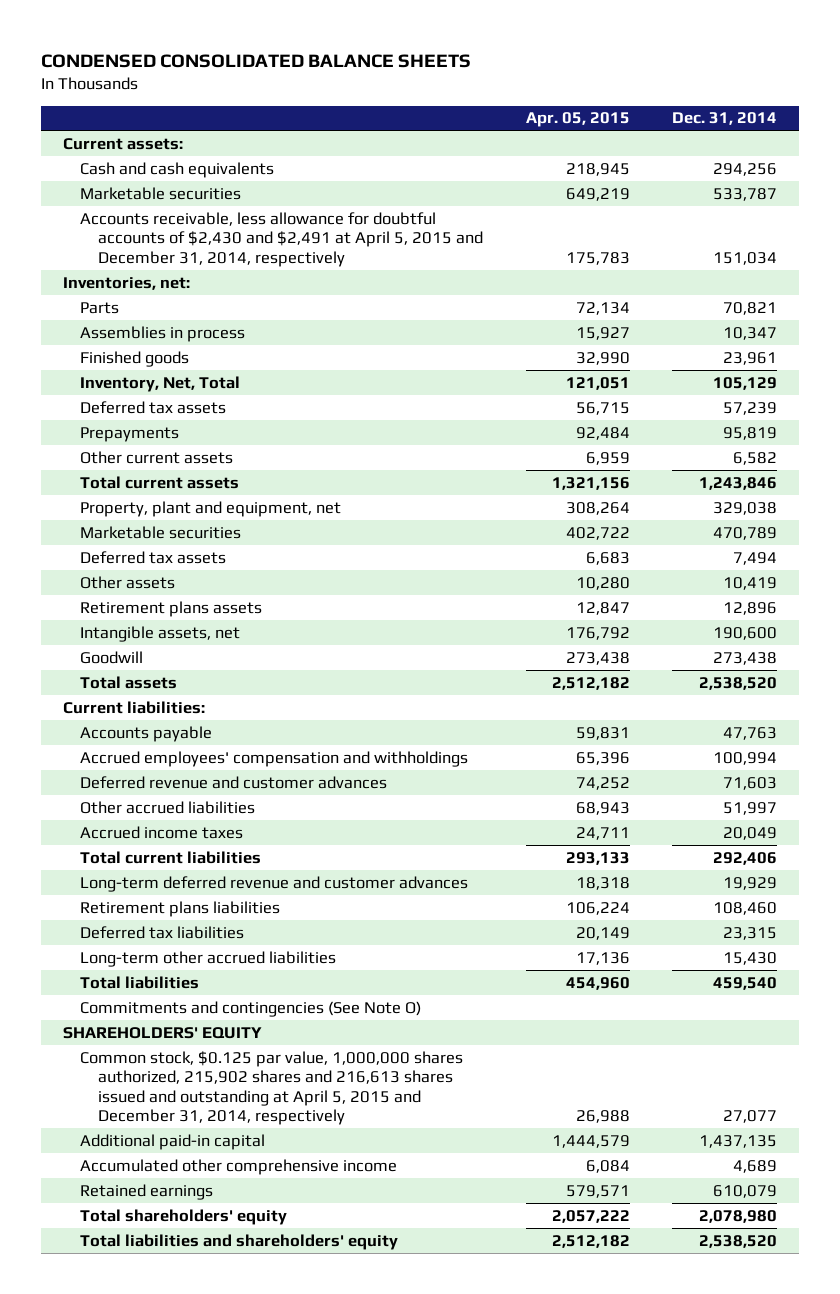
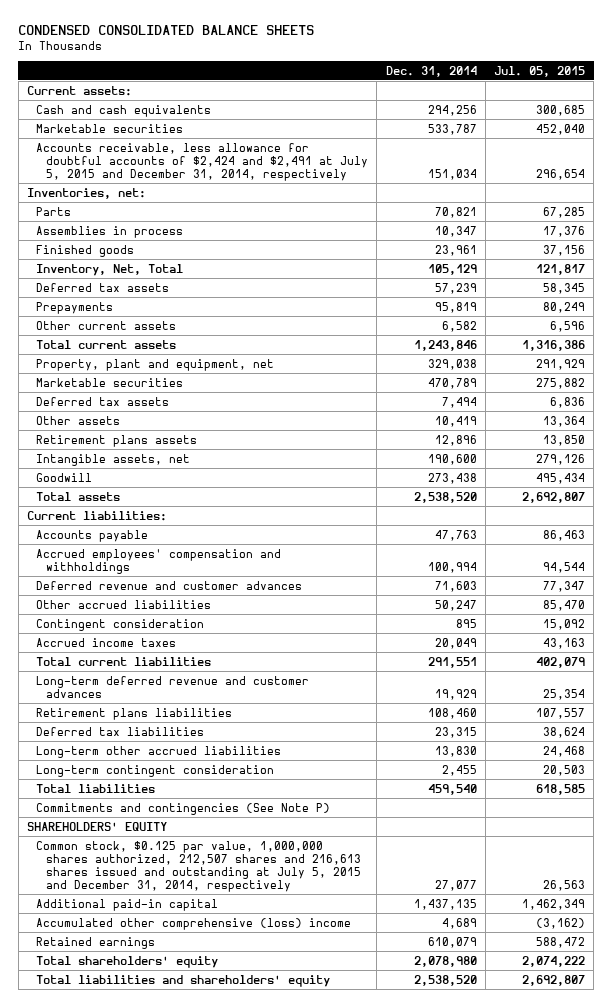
[525,112,630,128] Apr. 05, 2015 -> none
none -> [493,65,585,77] Jul. 05, 2015
[80,211,483,267] Accounts receivable, less allowance for doubtful accounts of $2,430 and $2,491 at April 5, 2015 and December 31, 2014, respectively -> [36,142,369,181] Accounts receivable, less allowance for doubtful accounts of $2,424 and $2,491 at July 5, 2015 and December 31, 2014, respectively
[723,801,778,815] 51,997 -> [434,599,477,611] 50,247
none -> [36,618,205,631] Contingent consideration
[713,851,778,865] 292,406 -> [427,656,477,668] 291,551
[723,951,778,965] 15,430 -> [434,745,477,757] 13,830
none -> [36,764,275,777] Long-term contingent consideration
[80,1000,422,1017] Commitments and contingencies (See Note O) -> [36,802,331,815] Commitments and contingencies (See Note P)
[80,1050,464,1125] Common stock, $0.125 par value, 1,000,000 shares authorized, 215,902 shares and 216,613 shares issued and outstanding at April 5, 2015 and December 31, 2014, respectively -> [36,840,362,892] Common stock, $0.125 par value, 1,000,000 shares authorized, 212,507 shares and 216,613 shares issued and outstanding at July 5, 2015 and December 31, 2014, respectively
[80,1158,398,1175] Accumulated other comprehensive income -> [36,917,352,930] Accumulated other comprehensive (loss) income

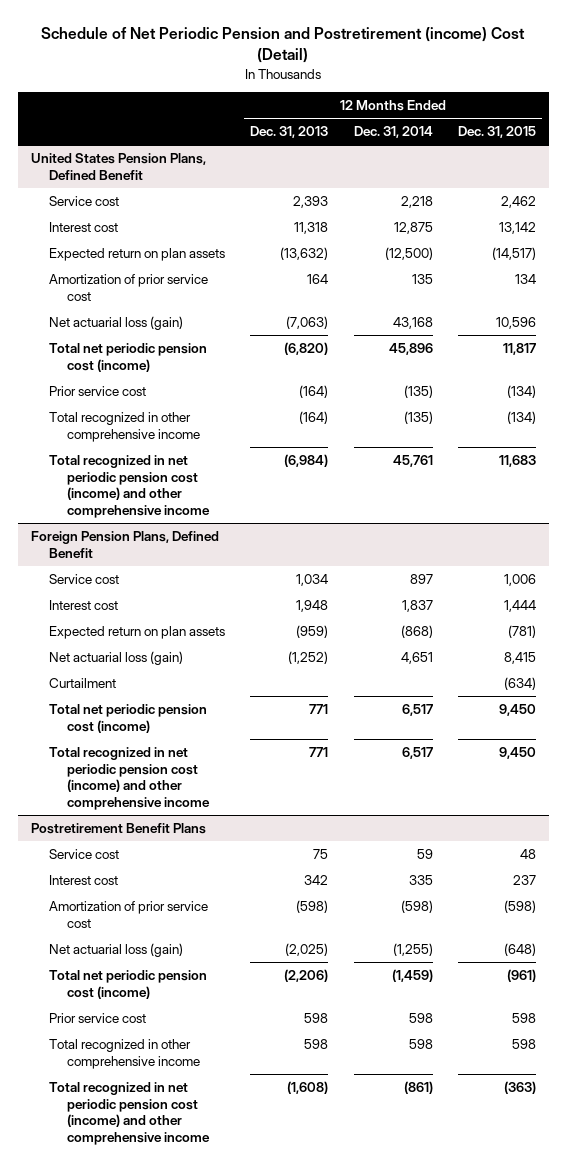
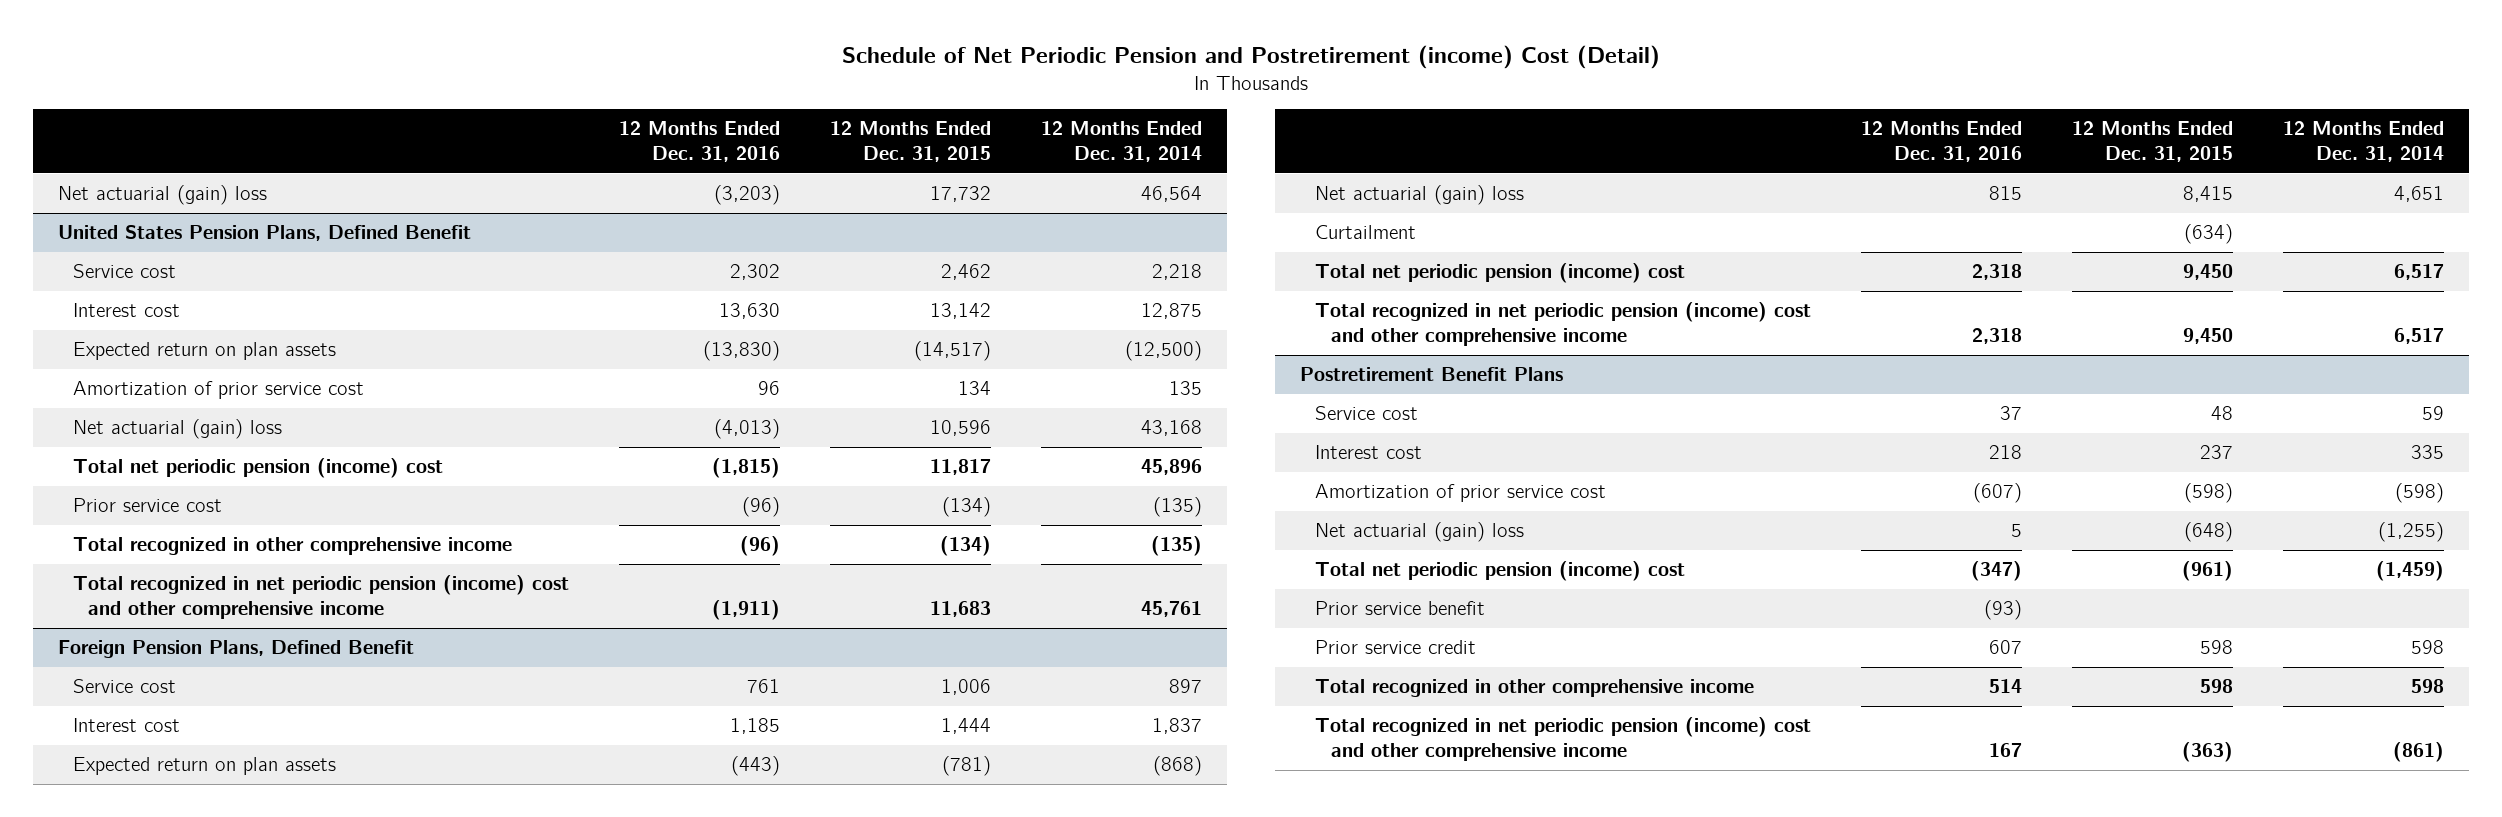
[250,126,329,139] Dec. 31, 2013 -> none
none -> [618,121,780,163] 12 Months Ended Dec. 31, 2016
none -> [57,185,267,206] Net actuarial (gain) loss
[48,316,183,331] Net actuarial loss (gain) -> [72,419,282,440] Net actuarial (gain) loss
[48,343,207,372] Total net periodic pension cost (income) -> [72,458,443,479] Total net periodic pension (income) cost
[48,455,210,519] Total recognized in net periodic pension cost (income) and other comprehensive income -> [72,575,569,620] Total recognized in net periodic pension (income) cost and other comprehensive income
[48,651,183,666] Net actuarial loss (gain) -> [1315,185,1525,206] Net actuarial (gain) loss
[48,704,207,733] Total net periodic pension cost (income) -> [1315,263,1686,284] Total net periodic pension (income) cost
[48,747,210,811] Total recognized in net periodic pension cost (income) and other comprehensive income -> [1315,302,1812,347] Total recognized in net periodic pension (income) cost and other comprehensive income
[48,943,183,958] Net actuarial loss (gain) -> [1315,522,1525,543] Net actuarial (gain) loss
[48,970,207,999] Total net periodic pension cost (income) -> [1315,561,1686,582] Total net periodic pension (income) cost
none -> [1315,601,1486,616] Prior service benefit
[48,1013,146,1024] Prior service cost -> [1315,640,1477,655] Prior service credit
[48,1082,210,1146] Total recognized in net periodic pension cost (income) and other comprehensive income -> [1315,717,1812,762] Total recognized in net periodic pension (income) cost and other comprehensive income

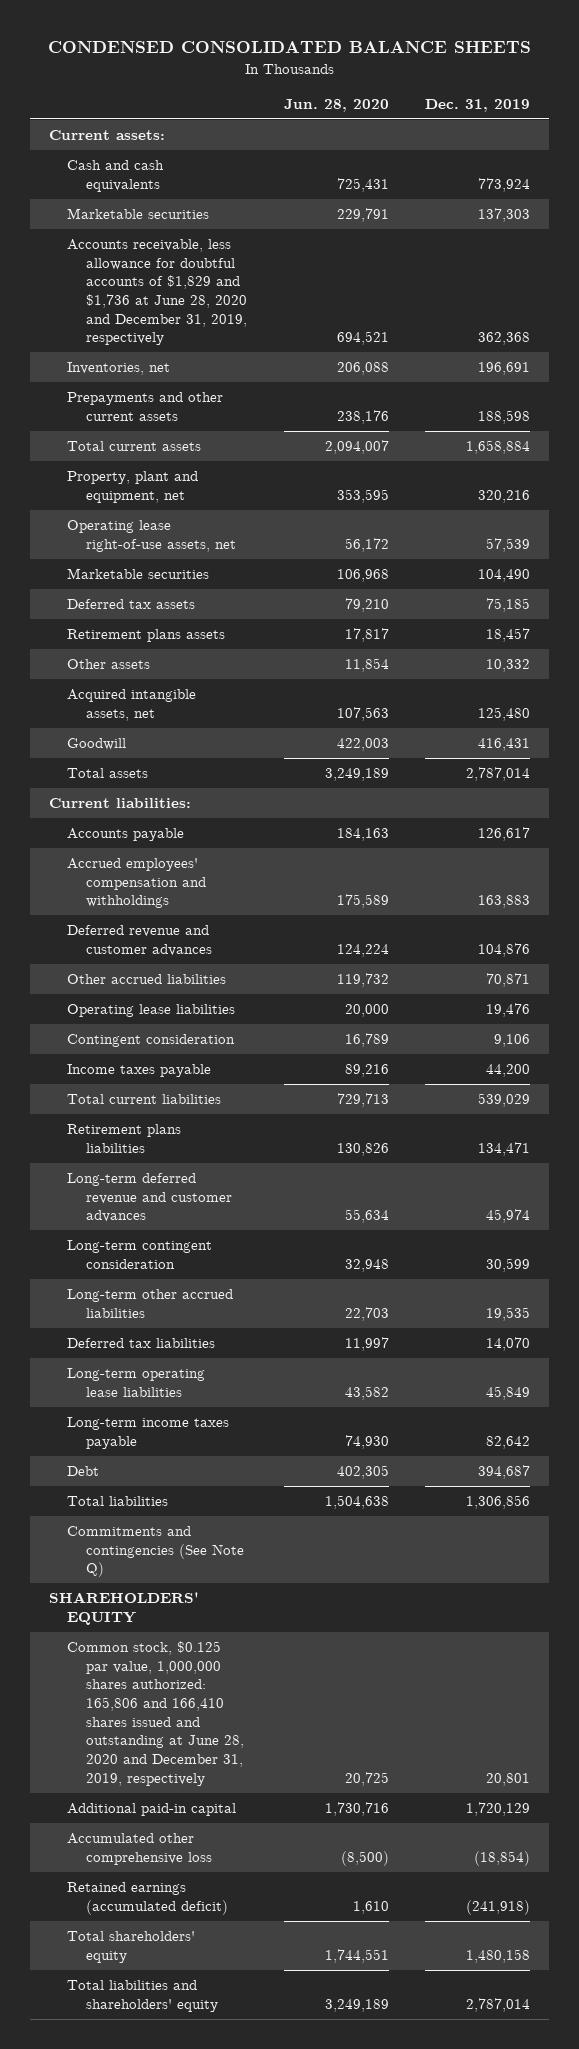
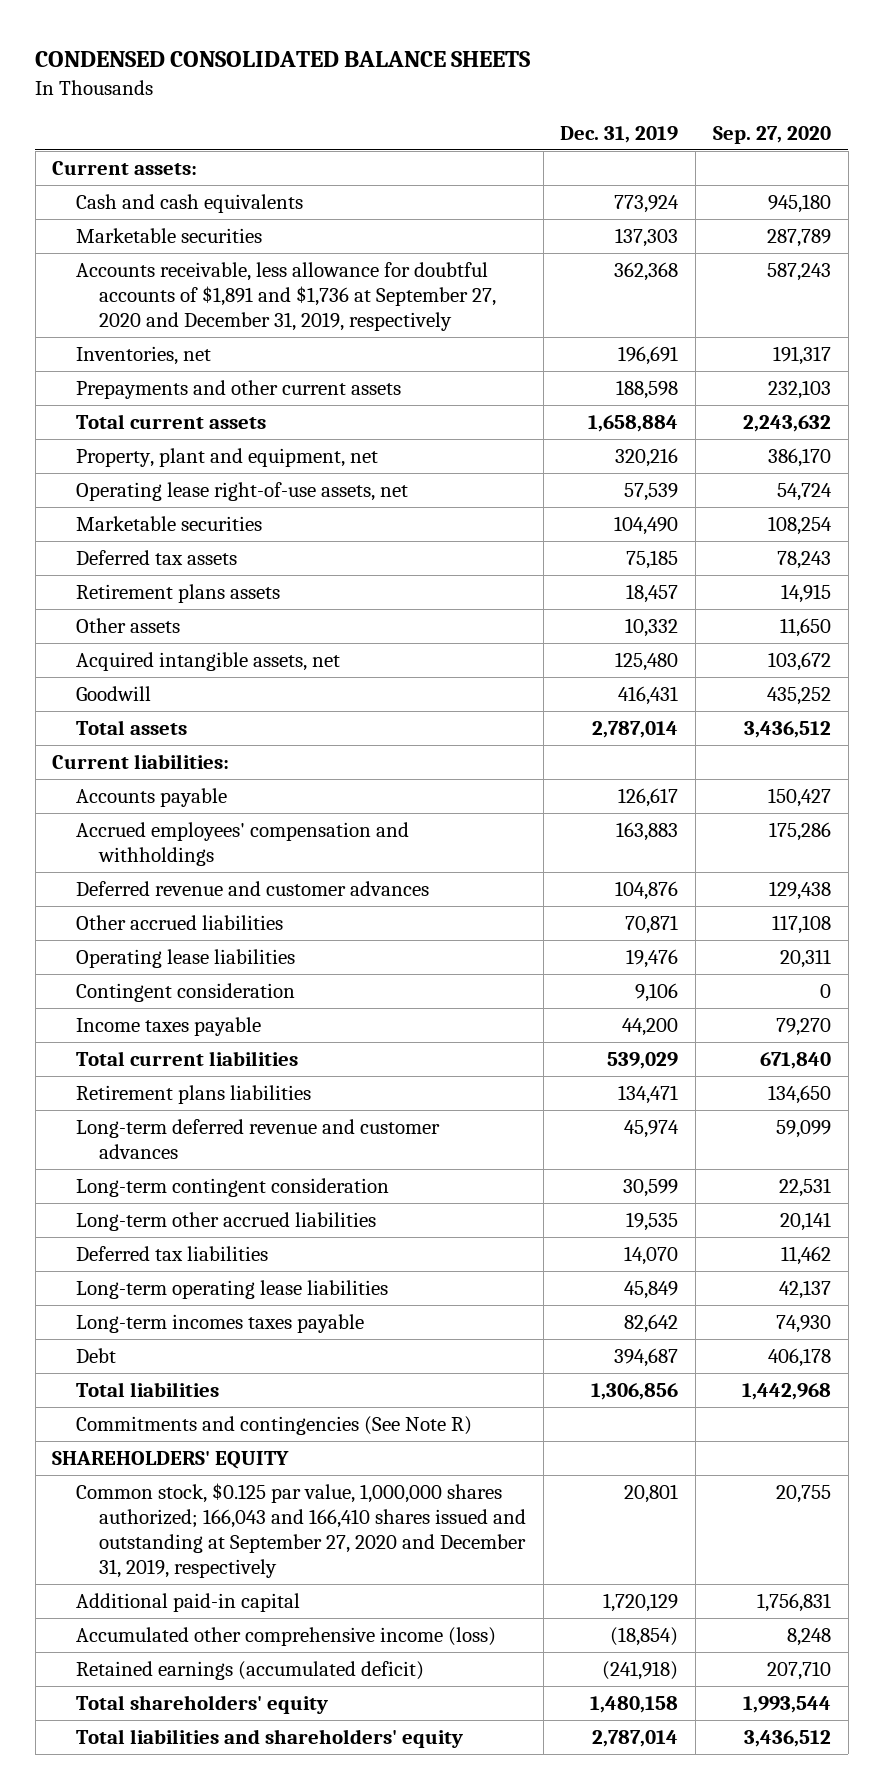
[283,98,389,112] Jun. 28, 2020 -> none
none -> [713,125,832,144] Sep. 27, 2020
[67,239,247,346] Accounts receivable, less allowance for doubtful accounts of $1,829 and $1,736 at June 28, 2020 and December 31, 2019, respectively -> [75,262,496,331] Accounts receivable, less allowance for doubtful accounts of $1,891 and $1,736 at September 27, 2020 and December 31, 2019, respectively
[67,1417,230,1449] Long-term income taxes payable -> [75,1314,364,1334] Long-term incomes taxes payable
[67,1526,244,1578] Commitments and contingencies (See Note Q) -> [75,1416,472,1436] Commitments and contingencies (See Note R)
[67,1641,244,1786] Common stock, $0.125 par value, 1,000,000 shares authorized: 165,806 and 166,410 shares issued and outstanding at June 28, 2020 and December 31, 2019, respectively -> [75,1483,526,1578] Common stock, $0.125 par value, 1,000,000 shares authorized; 166,043 and 166,410 shares issued and outstanding at September 27, 2020 and December 31, 2019, respectively
[67,1833,212,1865] Accumulated other comprehensive loss -> [75,1627,496,1647] Accumulated other comprehensive income (loss)

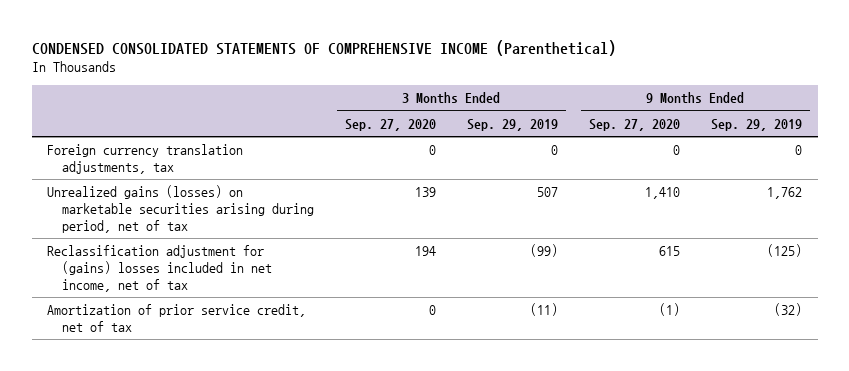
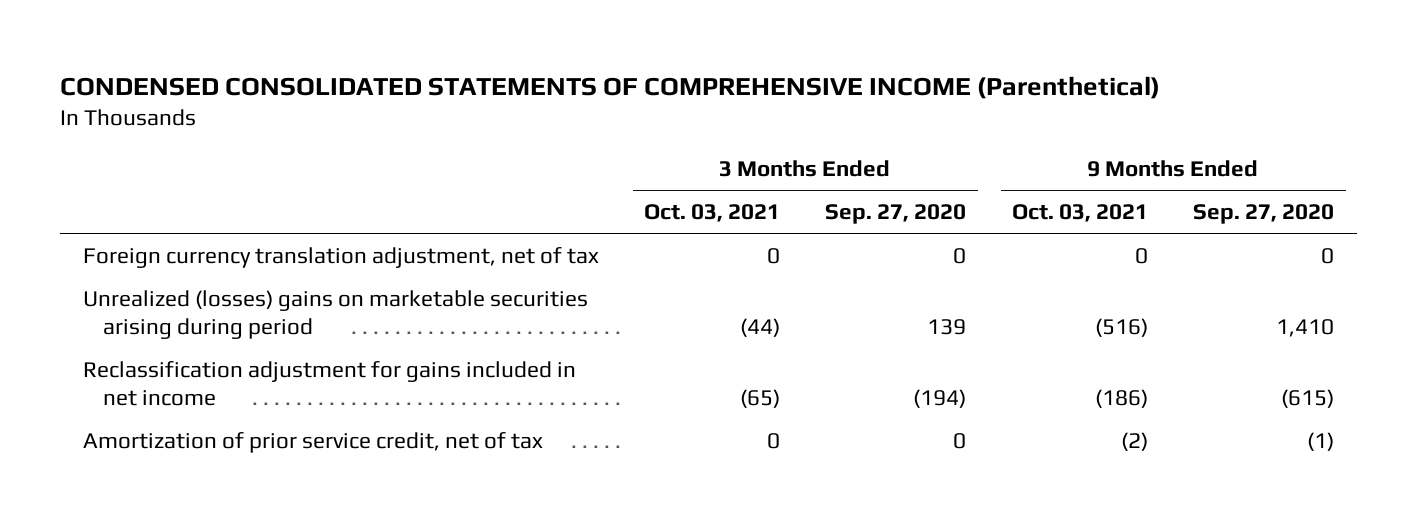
[466,118,558,131] Sep. 29, 2019 -> none
[710,118,802,131] Sep. 29, 2019 -> none
none -> [643,204,780,223] Oct. 03, 2021
none -> [1011,204,1148,223] Oct. 03, 2021
[47,144,244,174] Foreign currency translation adjustments, tax -> [82,246,599,268] Foreign currency translation adjustment, net of tax
[47,185,314,233] Unrealized gains (losses) on marketable securities arising during period, net of tax -> [82,289,588,339] Unrealized (losses) gains on marketable securities arising during period
[47,245,272,292] Reclassification adjustment for (gains) losses included in net income, net of tax -> [82,360,576,406] Reclassification adjustment for gains included in net income
[414,246,436,257] 194 -> [913,388,967,408] (194)
[658,246,680,257] 615 -> [1281,388,1335,408] (615)

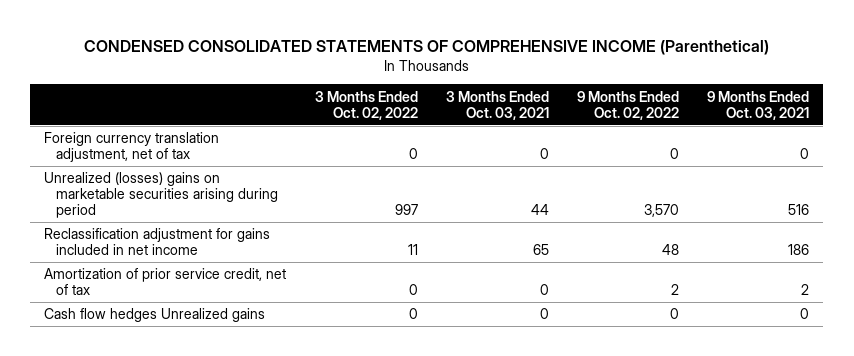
[825,204,967,225] Sep. 27, 2020 -> none
[1193,204,1335,225] Sep. 27, 2020 -> none
none -> [314,90,418,120] 3 Months Ended Oct. 02, 2022
none -> [577,90,680,120] 9 Months Ended Oct. 02, 2022
[739,317,780,337] (44) -> [530,204,549,216] 44
[1094,317,1148,337] (516) -> [788,204,810,216] 516
[739,388,780,408] (65) -> [532,244,549,256] 65
[1094,388,1148,408] (186) -> [788,244,810,256] 186
[1120,431,1148,451] (2) -> [801,284,810,296] 2
none -> [44,308,266,323] Cash flow hedges Unrealized gains

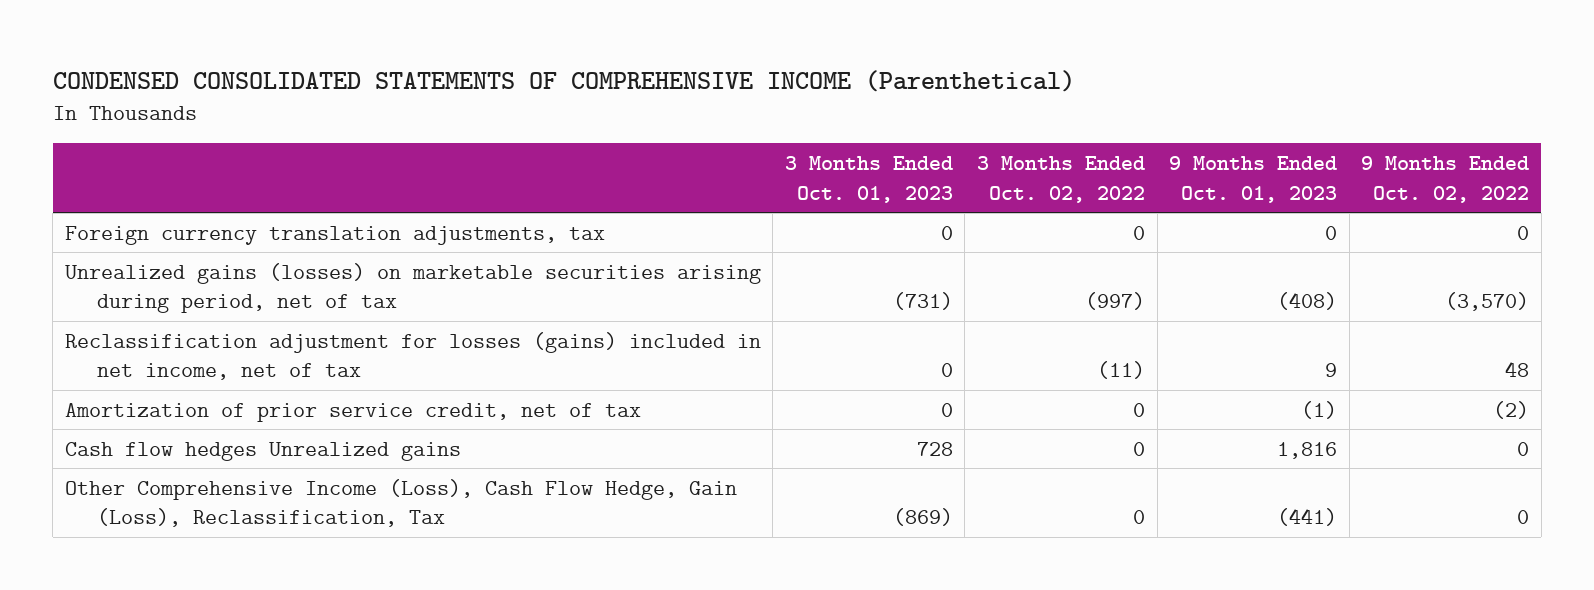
[445,90,549,120] 3 Months Ended Oct. 03, 2021 -> none
[707,90,810,120] 9 Months Ended Oct. 03, 2021 -> none
none -> [784,156,953,203] 3 Months Ended Oct. 01, 2023
none -> [1169,156,1338,203] 9 Months Ended Oct. 01, 2023
[44,132,220,163] Foreign currency translation adjustment, net of tax -> [64,225,605,245] Foreign currency translation adjustments, tax
[44,172,279,219] Unrealized (losses) gains on marketable securities arising during period -> [64,262,761,314] Unrealized gains (losses) on marketable securities arising during period, net of tax
[394,204,418,216] 997 -> [1084,292,1145,311] (997)
[644,204,680,218] 3,570 -> [1445,292,1530,312] (3,570)
[44,228,271,256] Reclassification adjustment for gains included in net income -> [64,331,761,381] Reclassification adjustment for losses (gains) included in net income, net of tax
[407,244,418,256] 11 -> [1096,361,1145,380] (11)
[671,284,680,296] 2 -> [1493,400,1530,419] (2)
none -> [64,478,737,528] Other Comprehensive Income (Loss), Cash Flow Hedge, Gain (Loss), Reclassification, Tax

